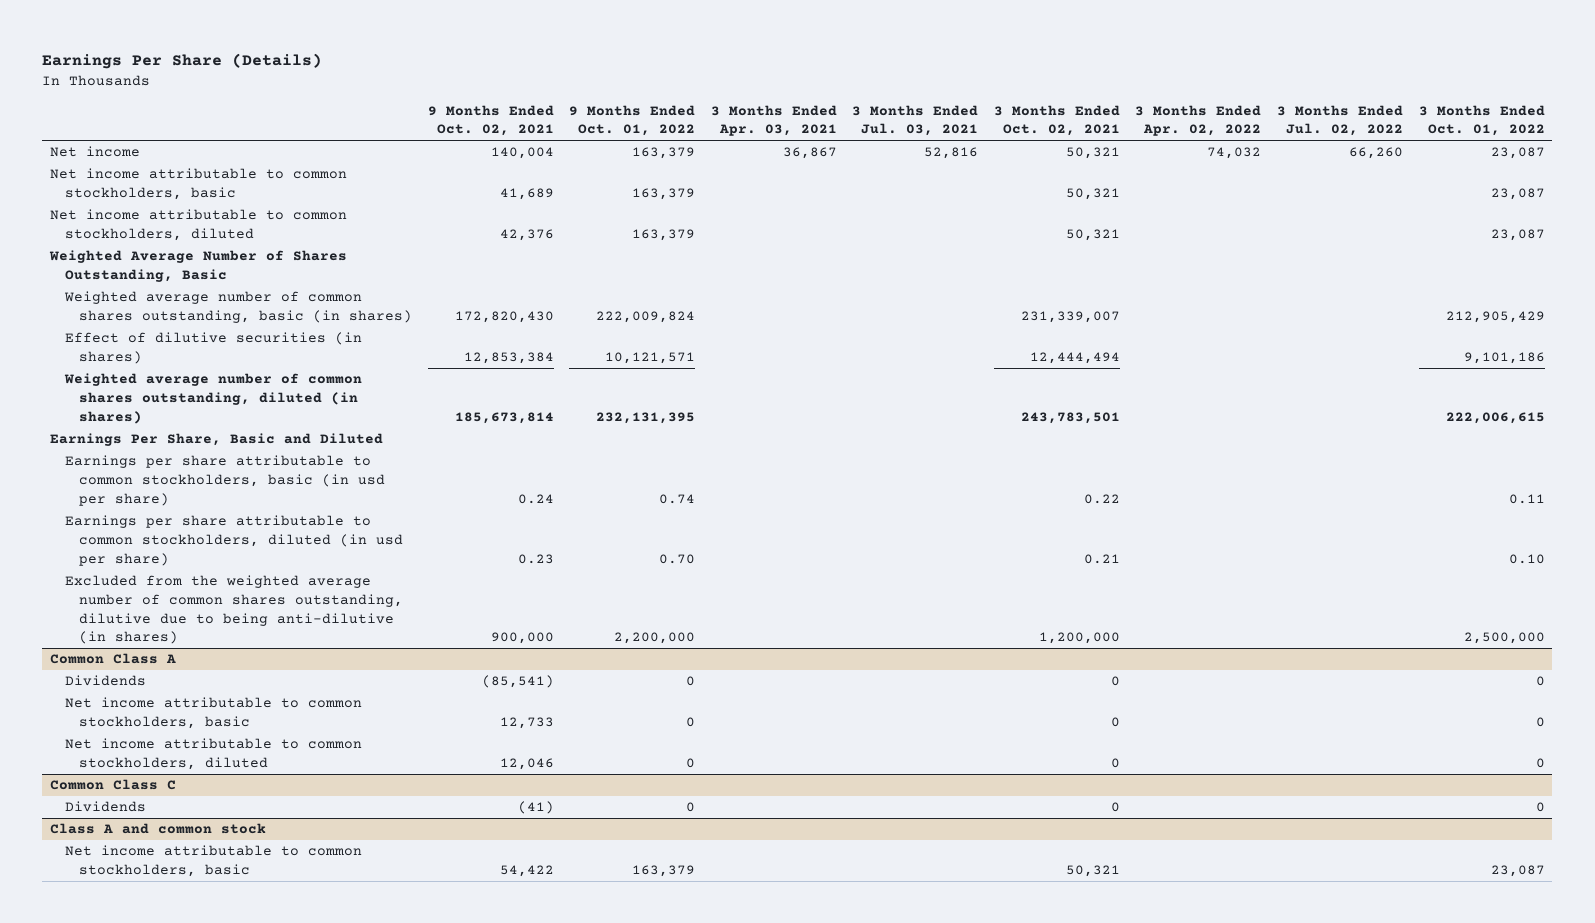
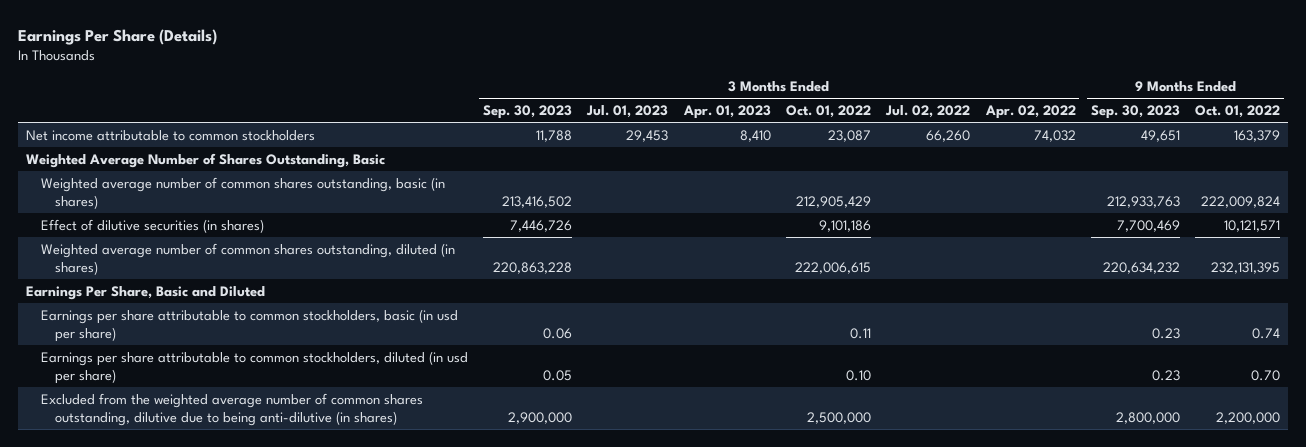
[427,104,554,137] 9 Months Ended Oct. 02, 2021 -> none
[710,104,837,137] 3 Months Ended Apr. 03, 2021 -> none
[852,104,979,137] 3 Months Ended Jul. 03, 2021 -> none
[993,104,1120,137] 3 Months Ended Oct. 02, 2021 -> none
none -> [482,105,572,120] Sep. 30, 2023
none -> [586,105,669,119] Jul. 01, 2023
none -> [682,105,771,120] Apr. 01, 2023
none -> [1090,105,1180,120] Sep. 30, 2023
[50,168,348,200] Net income attributable to common stockholders, basic -> none
[50,209,348,241] Net income attributable to common stockholders, diluted -> none
[50,146,141,158] Net income -> [25,129,315,141] Net income attributable to common stockholders
[50,653,177,665] Common Class A -> none
[64,675,146,687] Dividends -> none
[64,697,362,729] Net income attributable to common stockholders, basic -> none
[64,738,362,770] Net income attributable to common stockholders, diluted -> none
[50,779,177,791] Common Class C -> none
[64,801,146,813] Dividends -> none
[50,823,267,835] Class A and common stock -> none
[64,845,362,877] Net income attributable to common stockholders, basic -> none

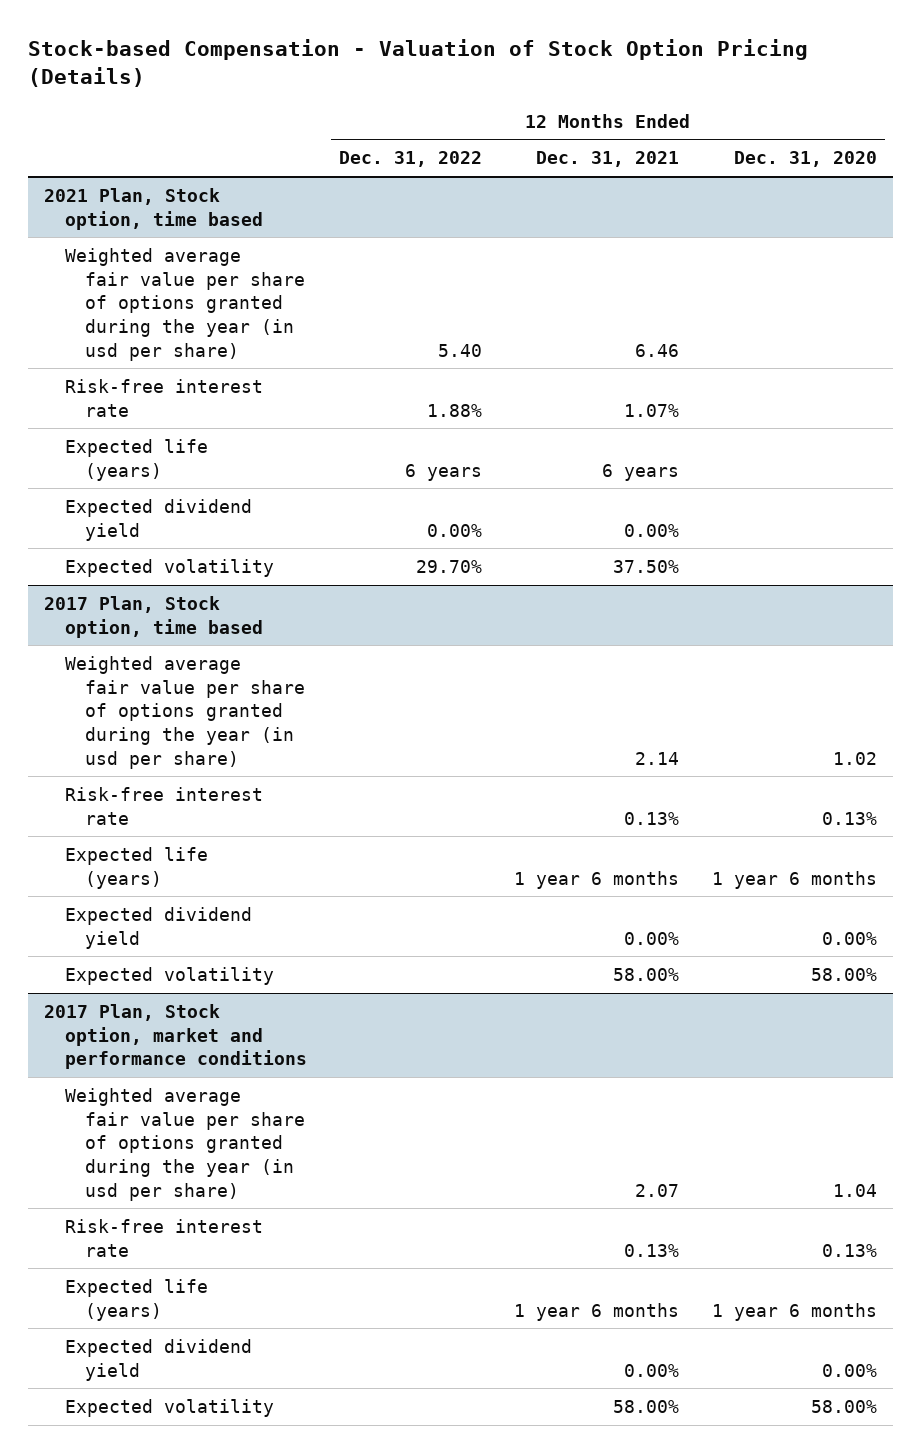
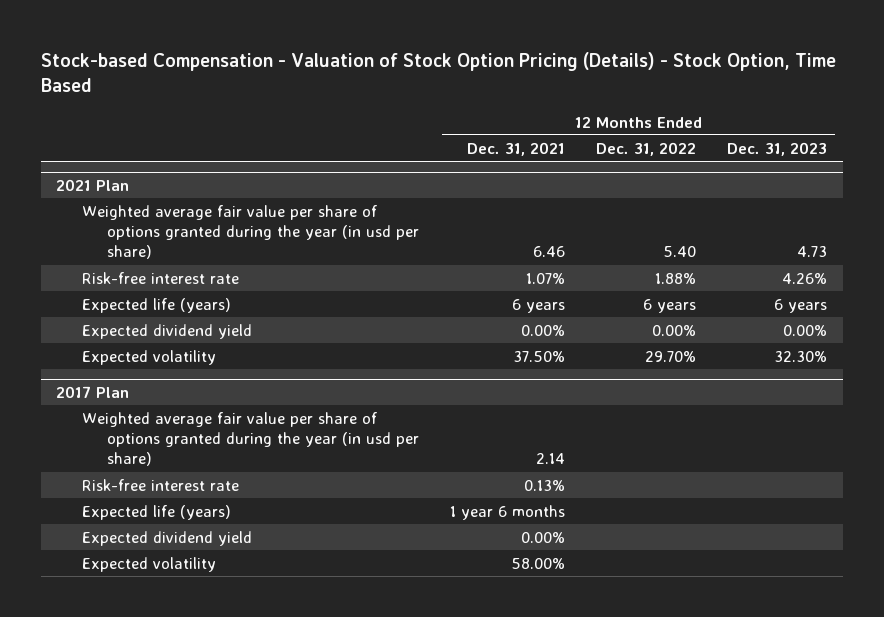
[27,39,808,88] Stock-based Compensation - Valuation of Stock Option Pricing (Details) -> [40,51,836,93] Stock-based Compensation - Valuation of Stock Option Pricing (Details) - Stock Option, Time Based
[733,151,877,168] Dec. 31, 2020 -> none
none -> [727,141,828,156] Dec. 31, 2023
[44,187,263,230] 2021 Plan, Stock option, time based -> none
none -> [56,178,130,191] 2021 Plan
[44,595,263,638] 2017 Plan, Stock option, time based -> none
none -> [56,385,130,398] 2017 Plan
[44,1003,307,1070] 2017 Plan, Stock option, market and performance conditions -> none
[64,1087,306,1201] Weighted average fair value per share of options granted during the year (in usd per share) -> none
[64,1218,263,1257] Risk-free interest rate -> none
[64,1278,208,1321] Expected life (years) -> none
[64,1338,252,1381] Expected dividend yield -> none
[64,1398,274,1417] Expected volatility -> none

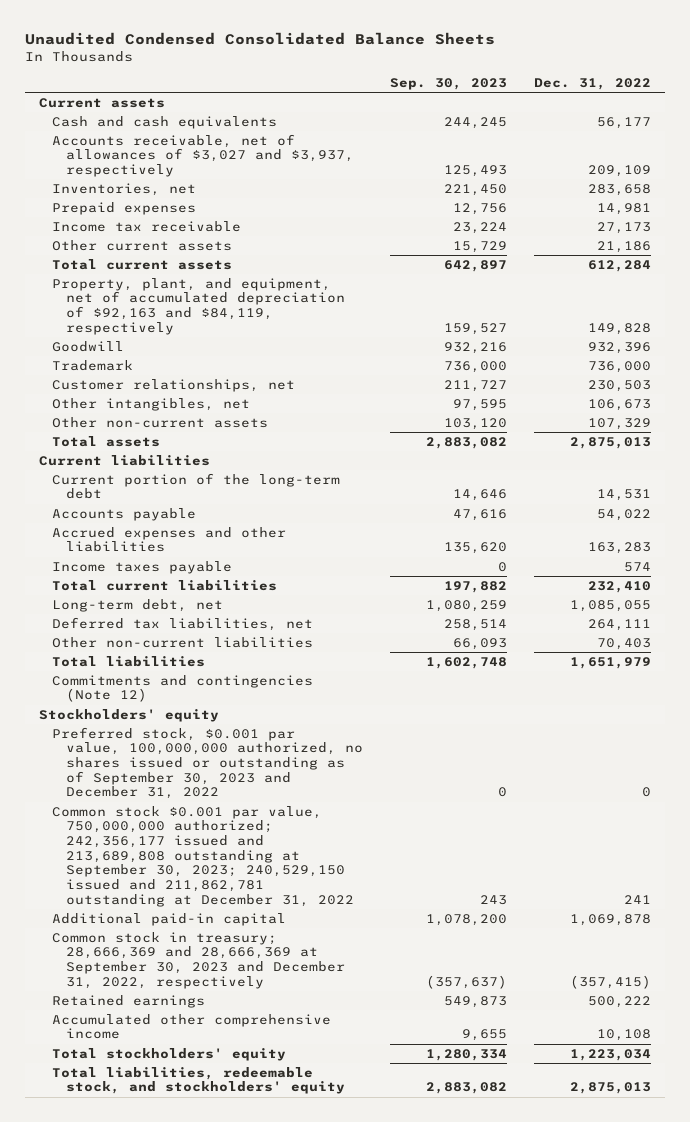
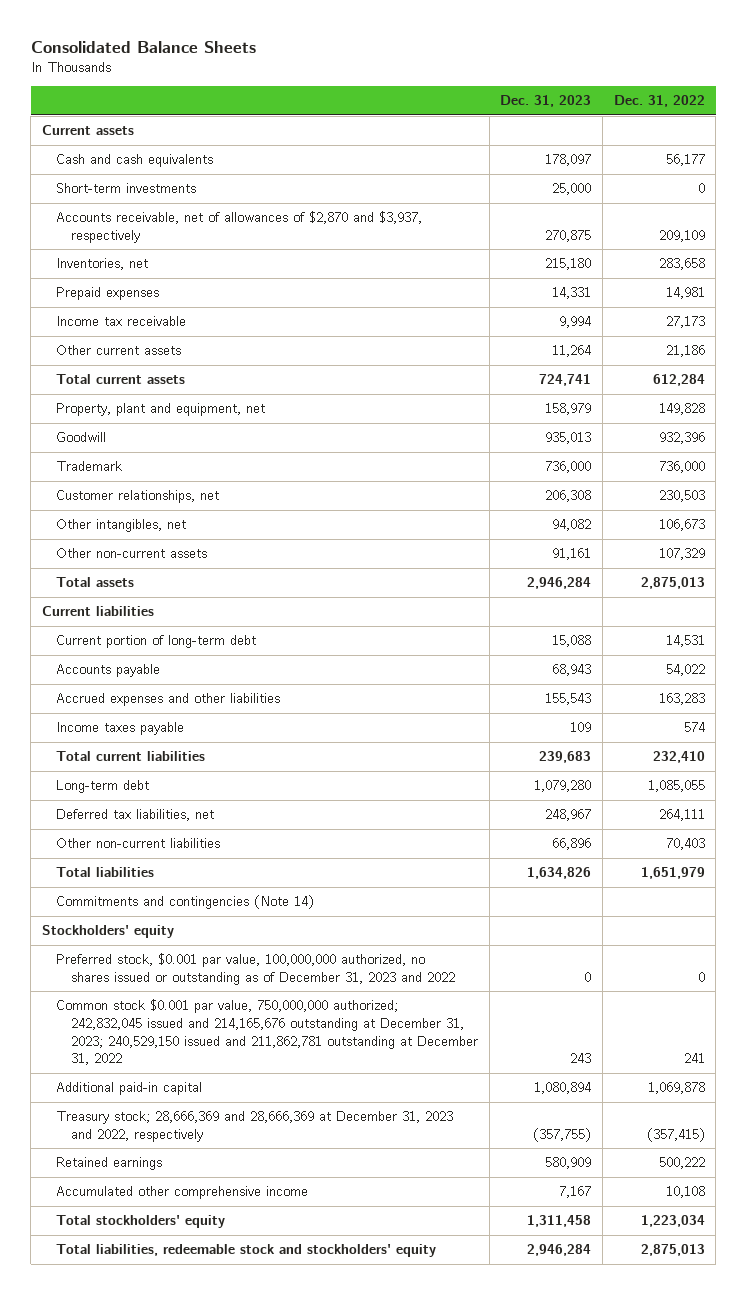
[25,32,496,46] Unaudited Condensed Consolidated Balance Sheets -> [30,40,256,53] Consolidated Balance Sheets
[390,78,508,91] Sep. 30, 2023 -> none
none -> [500,95,592,108] Dec. 31, 2023
none -> [56,183,197,194] Short-term investments
[52,133,354,178] Accounts receivable, net of allowances of $3,027 and $3,937, respectively -> [56,211,423,243] Accounts receivable, net of allowances of $2,870 and $3,937, respectively
[52,277,345,335] Property, plant, and equipment, net of accumulated depreciation of $92,163 and $84,119, respectively -> [56,403,266,417] Property, plant and equipment, net
[52,472,341,500] Current portion of the long-term debt -> [56,635,257,649] Current portion of long-term debt
[52,598,224,612] Long-term debt, net -> [56,780,150,794] Long-term debt
[52,674,314,703] Commitments and contingencies (Note 12) -> [56,895,315,910] Commitments and contingencies (Note 14)
[52,726,363,800] Preferred stock, $0.001 par value, 100,000,000 authorized, no shares issued or outstanding as of September 30, 2023 and December 31, 2022 -> [56,953,455,985] Preferred stock, $0.001 par value, 100,000,000 authorized, no shares issued or outstanding as of December 31, 2023 and 2022
[52,805,354,907] Common stock $0.001 par value, 750,000,000 authorized; 242,356,177 issued and 213,689,808 outstanding at September 30, 2023; 240,529,150 issued and 211,862,781 outstanding at December 31, 2022 -> [56,999,478,1066] Common stock $0.001 par value, 750,000,000 authorized; 242,832,045 issued and 214,165,676 outstanding at December 31, 2023; 240,529,150 issued and 211,862,781 outstanding at December 31, 2022
[52,931,345,989] Common stock in treasury; 28,666,369 and 28,666,369 at September 30, 2023 and December 31, 2022, respectively -> [56,1111,454,1142] Treasury stock; 28,666,369 and 28,666,369 at December 31, 2023 and 2022, respectively
[52,1066,345,1095] Total liabilities, redeemable stock, and stockholders' equity -> [56,1244,437,1258] Total liabilities, redeemable stock and stockholders' equity

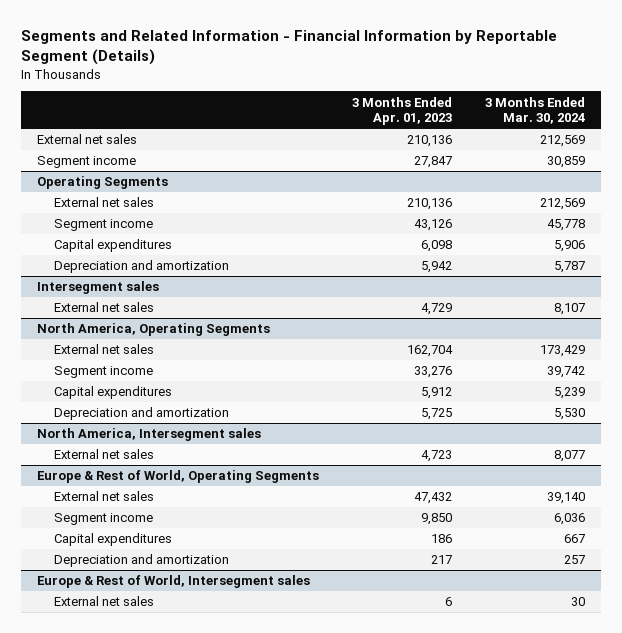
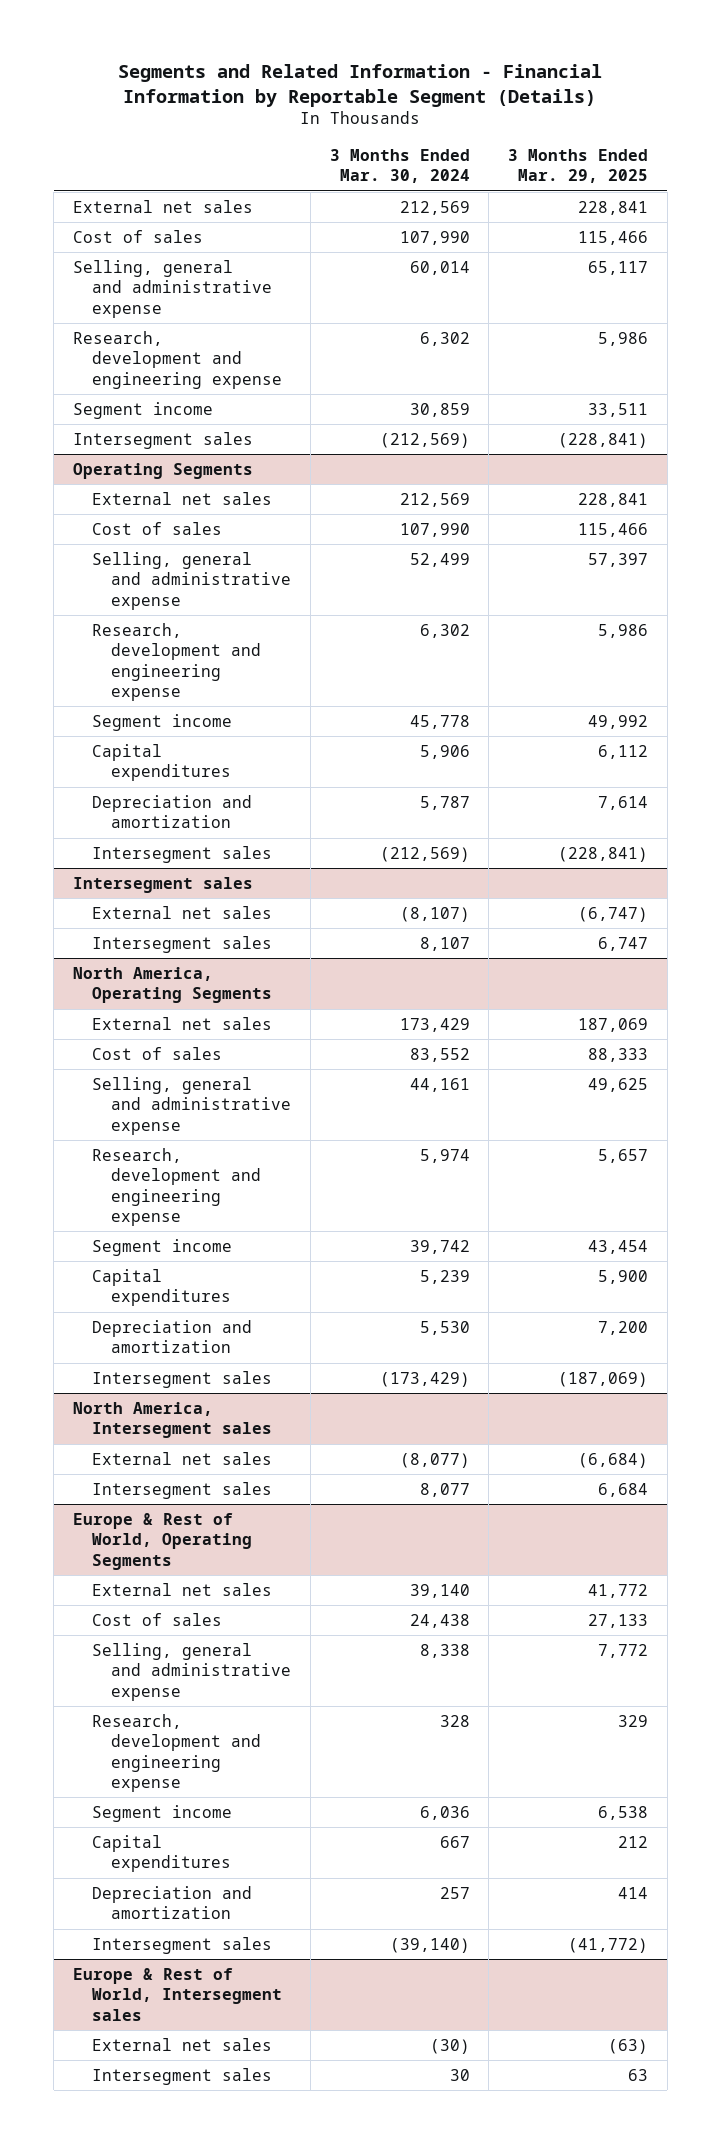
[351,96,452,126] 3 Months Ended Apr. 01, 2023 -> none
none -> [508,149,649,184] 3 Months Ended Mar. 29, 2025
none -> [72,229,203,243] Cost of sales
none -> [72,259,272,318] Selling, general and administrative expense
none -> [72,330,282,389] Research, development and engineering expense
none -> [72,431,253,449] Intersegment sales
none -> [91,521,222,535] Cost of sales
none -> [91,551,291,610] Selling, general and administrative expense
none -> [91,622,261,701] Research, development and engineering expense
none -> [91,845,272,863] Intersegment sales
[553,303,585,316] 8,107 -> [399,906,470,922] (8,107)
none -> [91,935,272,953] Intersegment sales
none -> [91,1046,222,1060] Cost of sales
none -> [91,1076,291,1135] Selling, general and administrative expense
none -> [91,1147,261,1226] Research, development and engineering expense
none -> [91,1370,272,1388] Intersegment sales
[553,450,585,463] 8,077 -> [399,1452,470,1468] (8,077)
none -> [91,1481,272,1499] Intersegment sales
none -> [91,1612,222,1626] Cost of sales
none -> [91,1642,291,1701] Selling, general and administrative expense
none -> [91,1713,261,1792] Research, development and engineering expense
none -> [91,1936,272,1954] Intersegment sales
[570,597,585,607] 30 -> [429,2038,470,2054] (30)
none -> [91,2067,272,2085] Intersegment sales

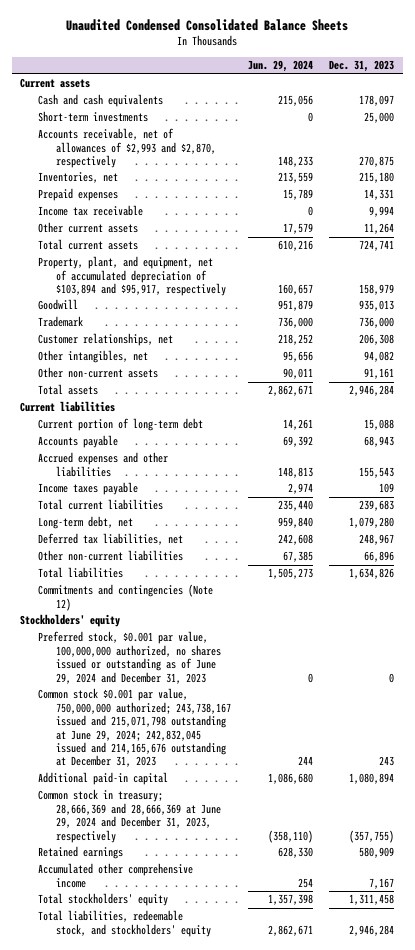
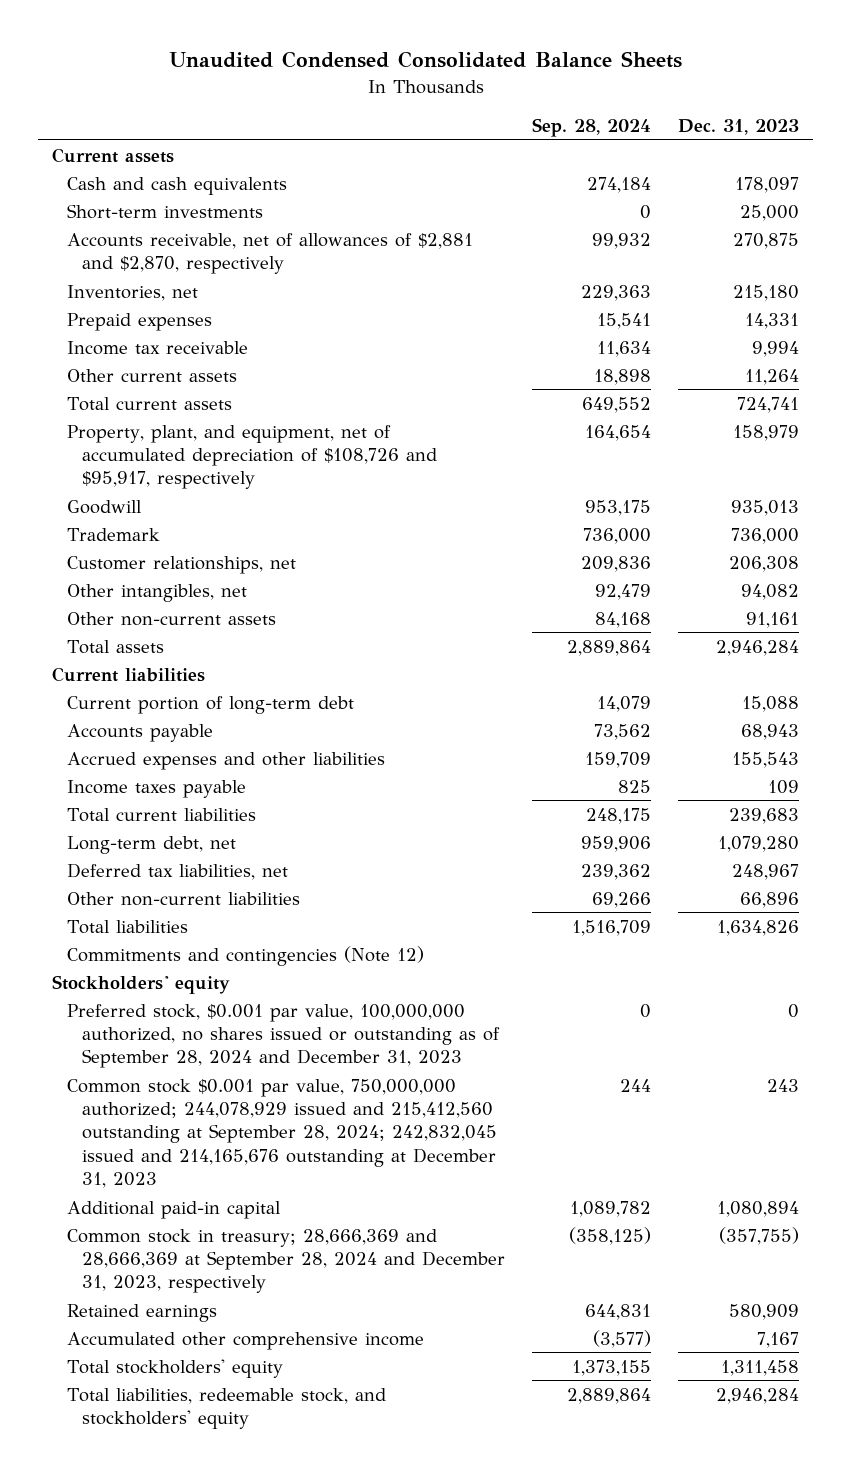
[247,60,313,73] Jun. 29, 2024 -> none
none -> [532,118,652,138] Sep. 28, 2024
[38,128,217,169] Accounts receivable, net of allowances of $2,993 and $2,870, respectively -> [66,232,473,274] Accounts receivable, net of allowances of $2,881 and $2,870, respectively
[38,256,227,297] Property, plant, and equipment, net of accumulated depreciation of $103,894 and $95,917, respectively -> [66,424,438,490] Property, plant, and equipment, net of accumulated depreciation of $108,726 and $95,917, respectively
[38,631,222,684] Preferred stock, $0.001 par value, 100,000,000 authorized, no shares issued or outstanding as of June 29, 2024 and December 31, 2023 -> [66,1003,501,1069] Preferred stock, $0.001 par value, 100,000,000 authorized, no shares issued or outstanding as of September 28, 2024 and December 31, 2023
[38,688,232,768] Common stock $0.001 par value, 750,000,000 authorized; 243,738,167 issued and 215,071,798 outstanding at June 29, 2024; 242,832,045 issued and 214,165,676 outstanding at December 31, 2023 -> [66,1078,498,1188] Common stock $0.001 par value, 750,000,000 authorized; 244,078,929 issued and 215,412,560 outstanding at September 28, 2024; 242,832,045 issued and 214,165,676 outstanding at December 31, 2023
[38,789,222,843] Common stock in treasury; 28,666,369 and 28,666,369 at June 29, 2024 and December 31, 2023, respectively -> [66,1228,506,1294] Common stock in treasury; 28,666,369 and 28,666,369 at September 28, 2024 and December 31, 2023, respectively

